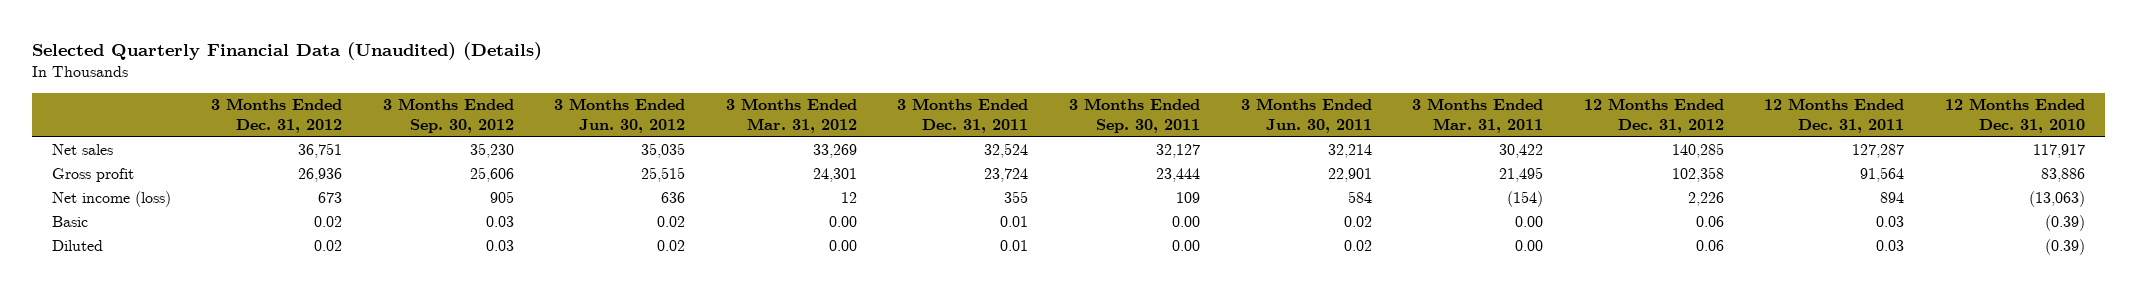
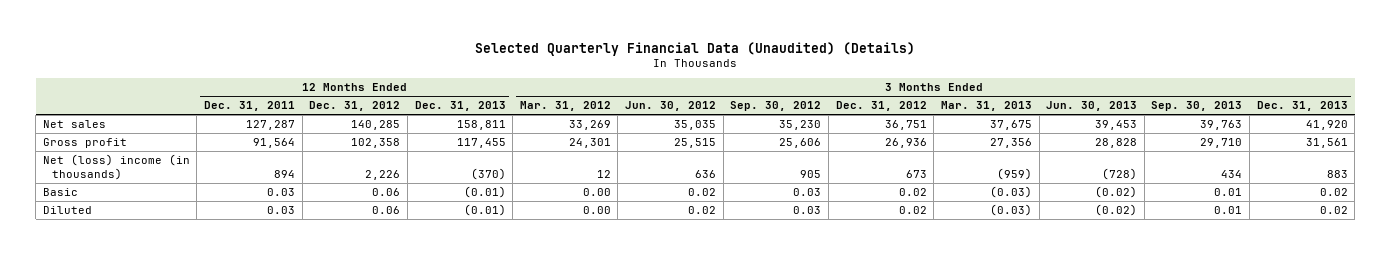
[897,98,1029,134] 3 Months Ended Dec. 31, 2011 -> none
[1069,98,1201,134] 3 Months Ended Sep. 30, 2011 -> none
[1240,98,1372,134] 3 Months Ended Jun. 30, 2011 -> none
[1412,98,1544,134] 3 Months Ended Mar. 31, 2011 -> none
[1944,98,2085,134] 12 Months Ended Dec. 31, 2010 -> none
none -> [414,101,506,112] Dec. 31, 2013
none -> [940,101,1032,112] Mar. 31, 2013
none -> [1046,101,1138,112] Jun. 30, 2013
none -> [1151,101,1243,112] Sep. 30, 2013
none -> [1256,101,1348,112] Dec. 31, 2013
[51,191,171,208] Net income (loss) -> [42,153,190,180] Net (loss) income (in thousands)

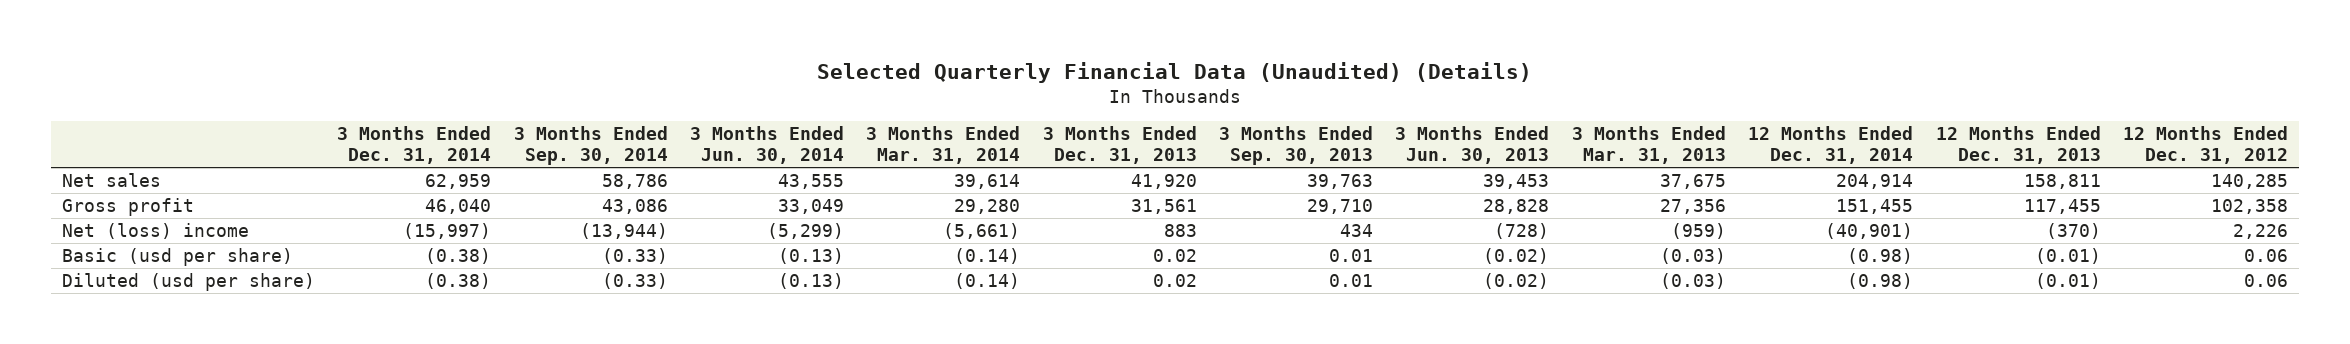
[204,101,296,112] Dec. 31, 2011 -> none
[519,101,611,112] Mar. 31, 2012 -> none
[625,101,717,112] Jun. 30, 2012 -> none
[730,101,822,112] Sep. 30, 2012 -> none
[835,101,927,112] Dec. 31, 2012 -> none
none -> [337,126,492,164] 3 Months Ended Dec. 31, 2014
none -> [513,126,668,165] 3 Months Ended Sep. 30, 2014
none -> [690,126,845,164] 3 Months Ended Jun. 30, 2014
none -> [866,126,1021,164] 3 Months Ended Mar. 31, 2014
none -> [1748,126,1914,164] 12 Months Ended Dec. 31, 2014
[42,153,190,180] Net (loss) income (in thousands) -> [62,223,250,240] Net (loss) income
[42,187,78,196] Basic -> [62,248,294,267] Basic (usd per share)
[42,205,92,214] Diluted -> [62,273,316,292] Diluted (usd per share)

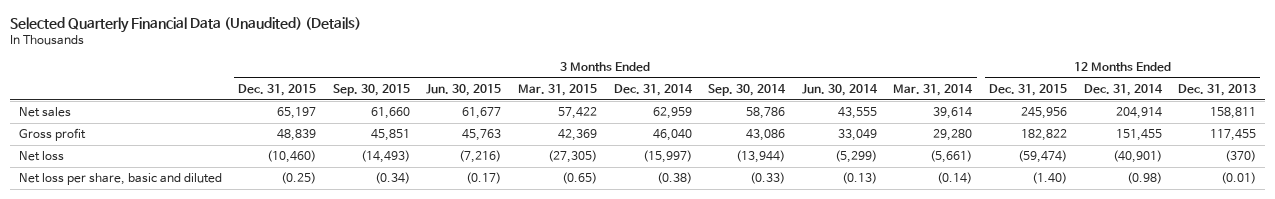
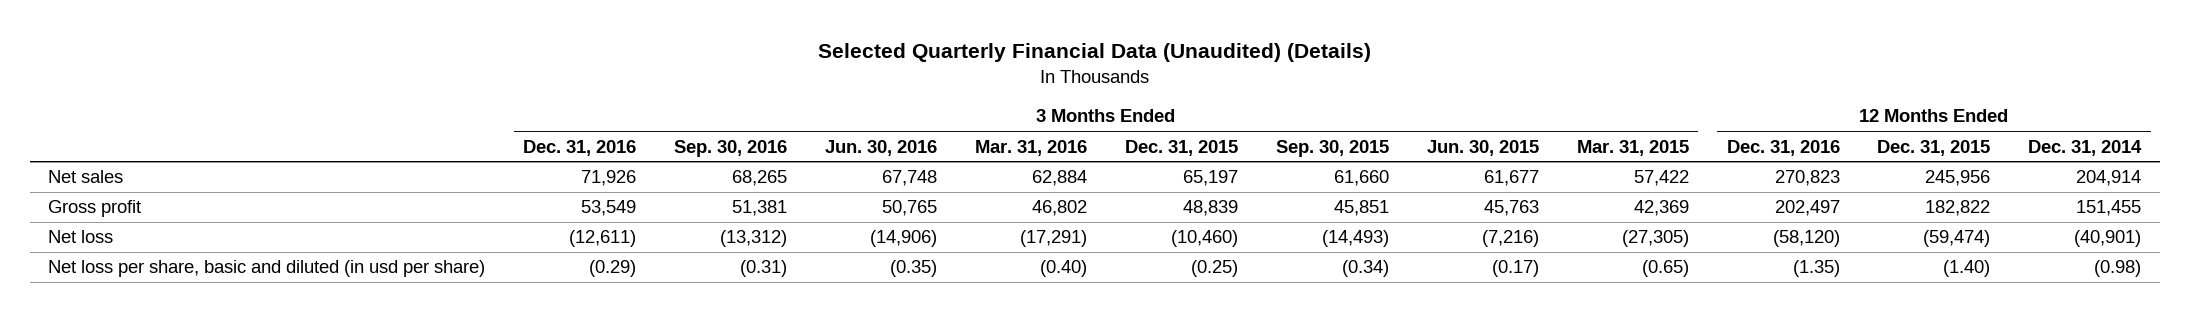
[613,83,693,96] Dec. 31, 2014 -> none
[708,83,787,96] Sep. 30, 2014 -> none
[801,83,878,96] Jun. 30, 2014 -> none
[893,83,974,96] Mar. 31, 2014 -> none
[1178,83,1257,96] Dec. 31, 2013 -> none
none -> [523,139,637,156] Dec. 31, 2016
none -> [674,139,788,157] Sep. 30, 2016
none -> [825,139,938,156] Jun. 30, 2016
none -> [975,139,1088,156] Mar. 31, 2016
none -> [1726,139,1840,156] Dec. 31, 2016
[18,173,222,186] Net loss per share, basic and diluted -> [48,260,486,278] Net loss per share, basic and diluted (in usd per share)

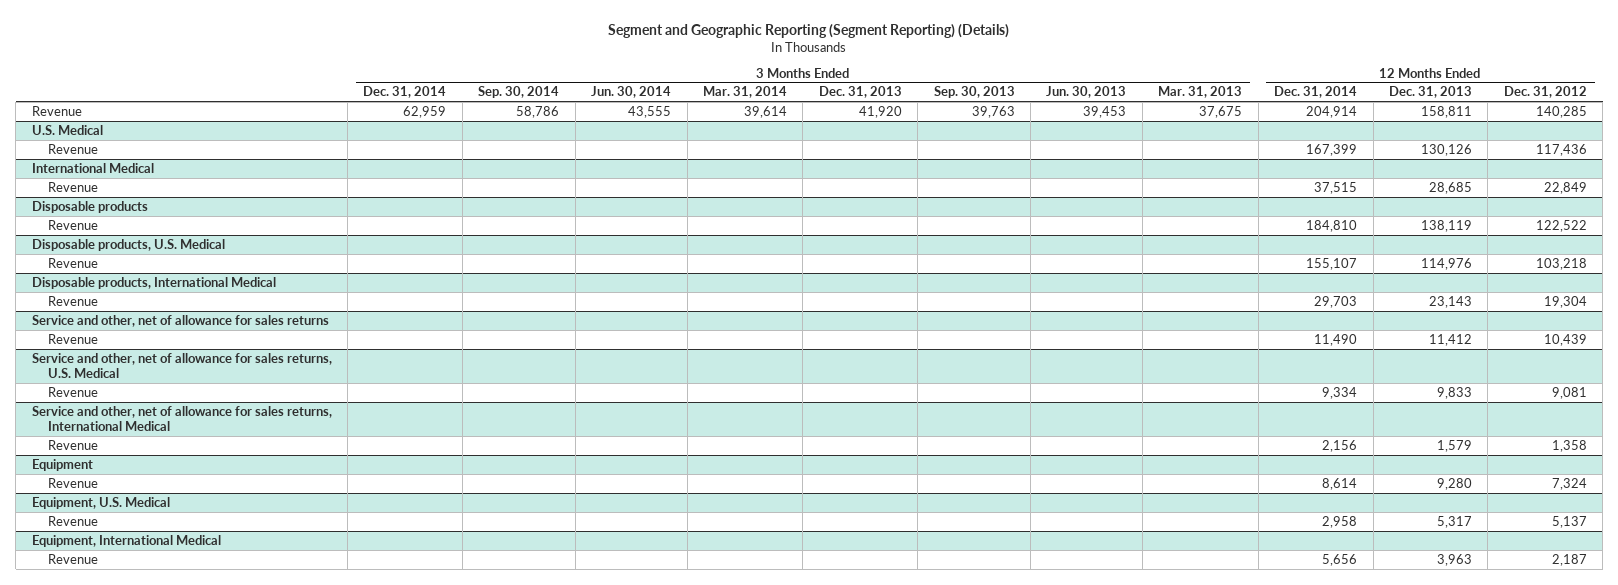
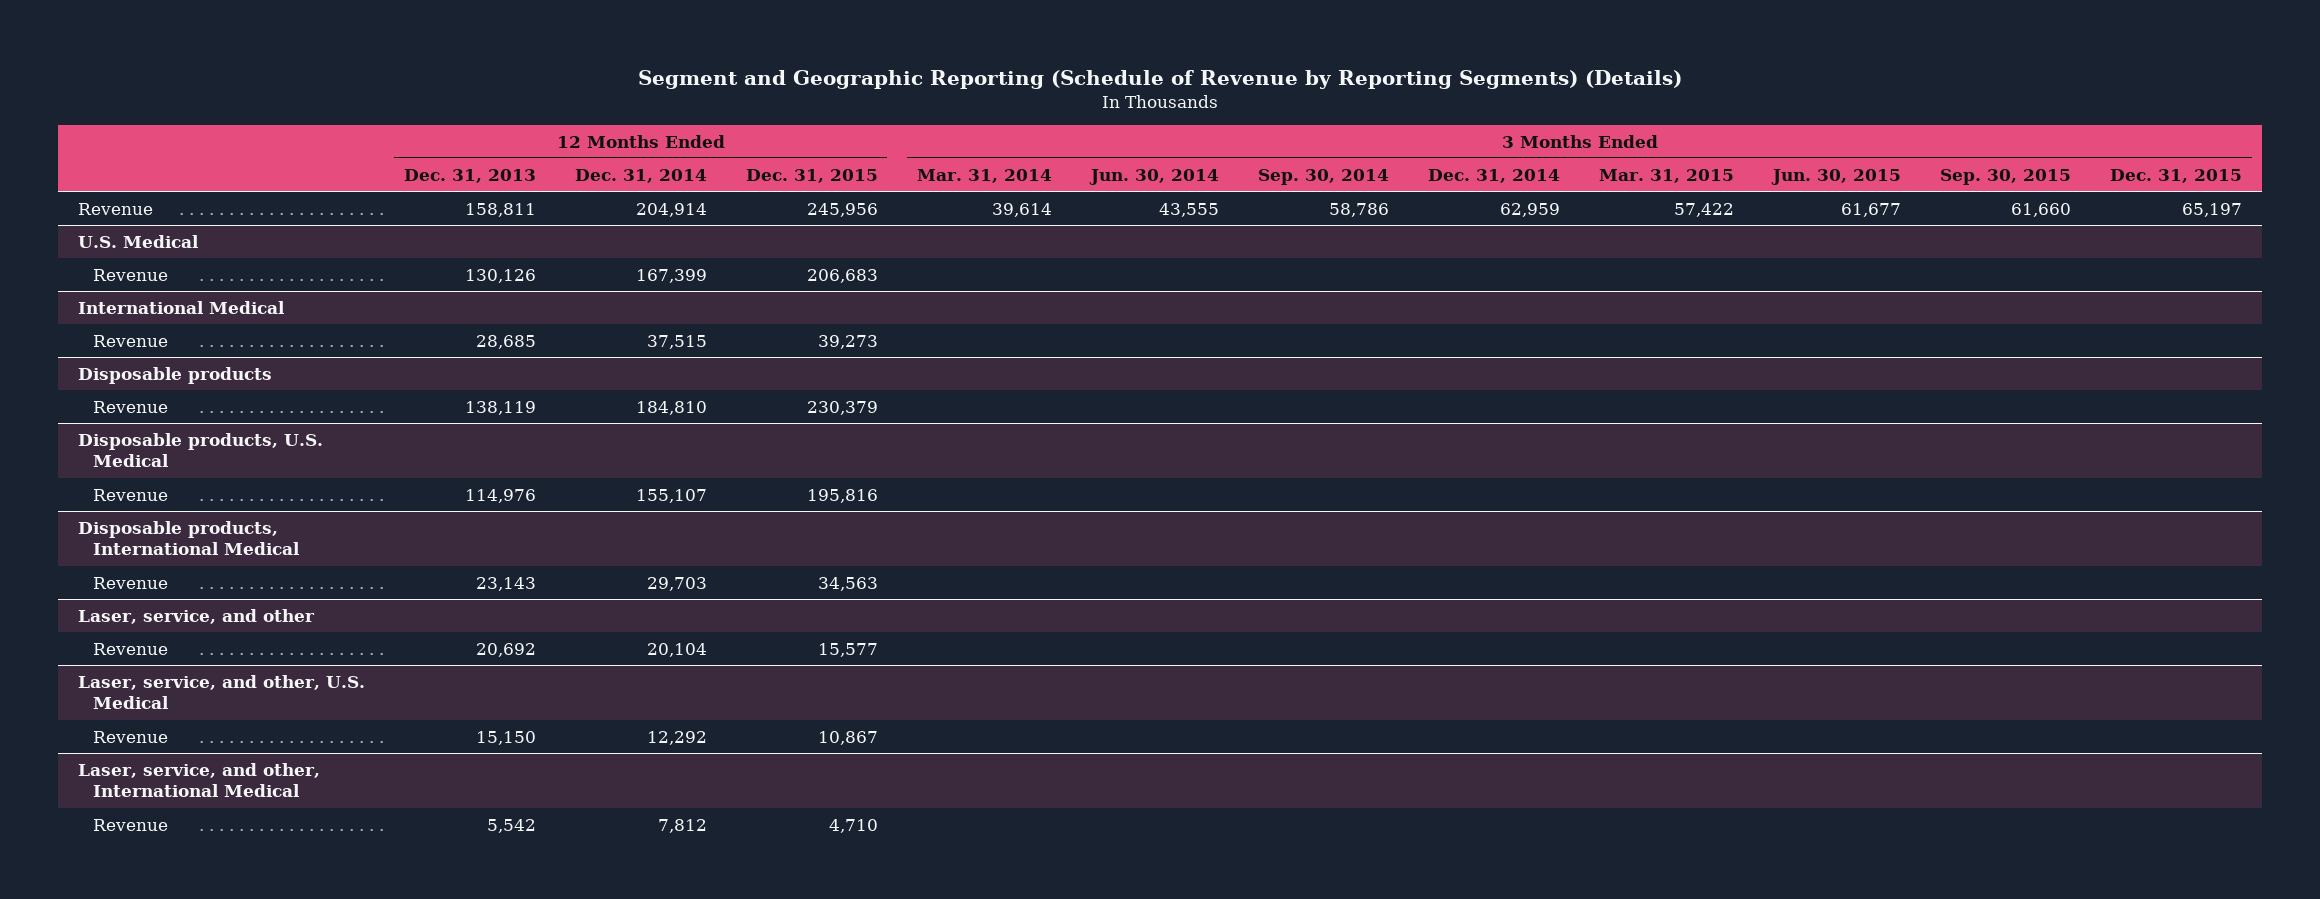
[608,23,1010,38] Segment and Geographic Reporting (Segment Reporting) (Details) -> [637,69,1682,89] Segment and Geographic Reporting (Schedule of Revenue by Reporting Segments) (Details)
[818,86,902,99] Dec. 31, 2013 -> none
[933,86,1015,99] Sep. 30, 2013 -> none
[1046,86,1127,99] Jun. 30, 2013 -> none
[1158,86,1243,99] Mar. 31, 2013 -> none
[1503,86,1587,99] Dec. 31, 2012 -> none
none -> [745,168,878,183] Dec. 31, 2015
none -> [1599,168,1735,183] Mar. 31, 2015
none -> [1771,168,1902,185] Jun. 30, 2015
none -> [1940,168,2072,185] Sep. 30, 2015
none -> [2110,168,2243,183] Dec. 31, 2015
[31,352,332,379] Service and other, net of allowance for sales returns, U.S. Medical -> none
[31,405,332,432] Service and other, net of allowance for sales returns, International Medical -> none
[31,458,93,471] Equipment -> none
[47,477,98,488] Revenue -> none
[31,496,170,509] Equipment, U.S. Medical -> none
[47,515,98,526] Revenue -> none
[31,534,221,547] Equipment, International Medical -> none
[47,553,98,564] Revenue -> none
[31,314,329,327] Service and other, net of allowance for sales returns -> [77,608,315,624] Laser, service, and other
[1314,333,1358,346] 11,490 -> [646,642,707,657] 20,104
[1428,333,1472,346] 11,412 -> [475,642,536,657] 20,692
none -> [77,674,365,710] Laser, service, and other, U.S. Medical
[1322,386,1358,399] 9,334 -> [646,730,707,745] 12,292
[1436,386,1472,399] 9,833 -> [475,730,536,745] 15,150
none -> [77,762,320,798] Laser, service, and other, International Medical
[1322,439,1358,452] 2,156 -> [657,818,707,833] 7,812
[1436,439,1472,452] 1,579 -> [486,818,536,833] 5,542

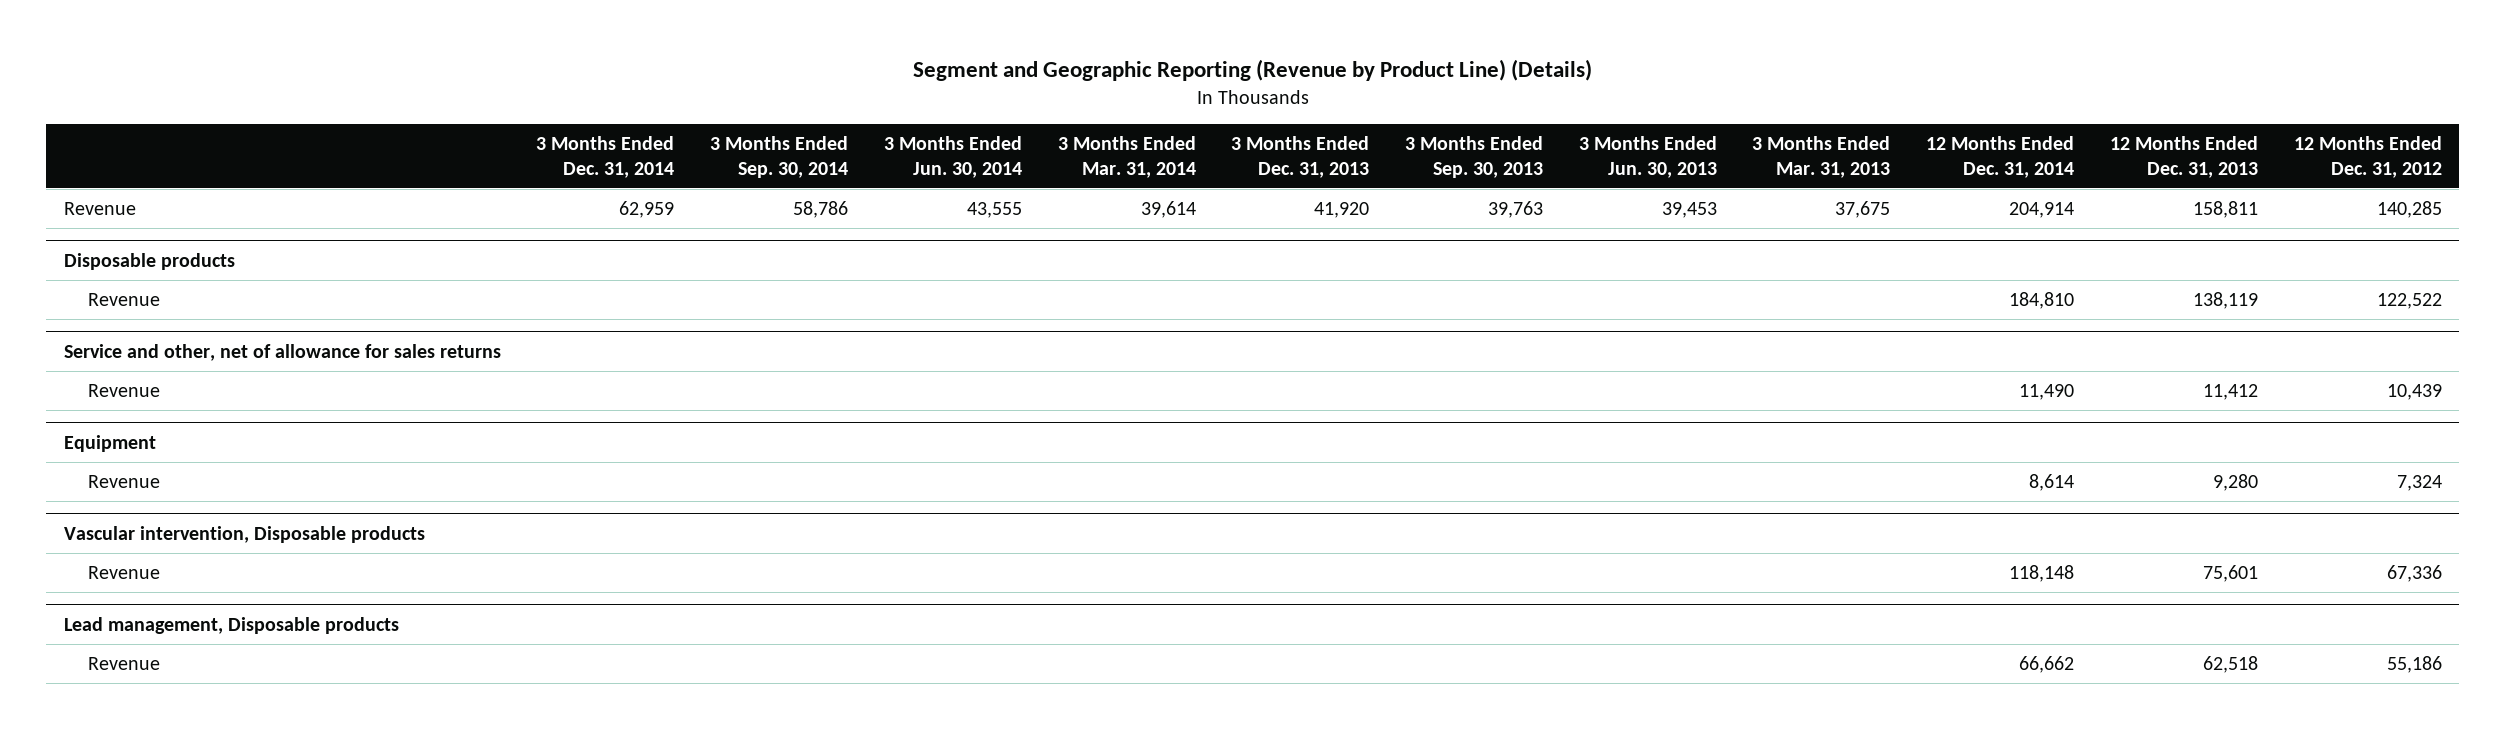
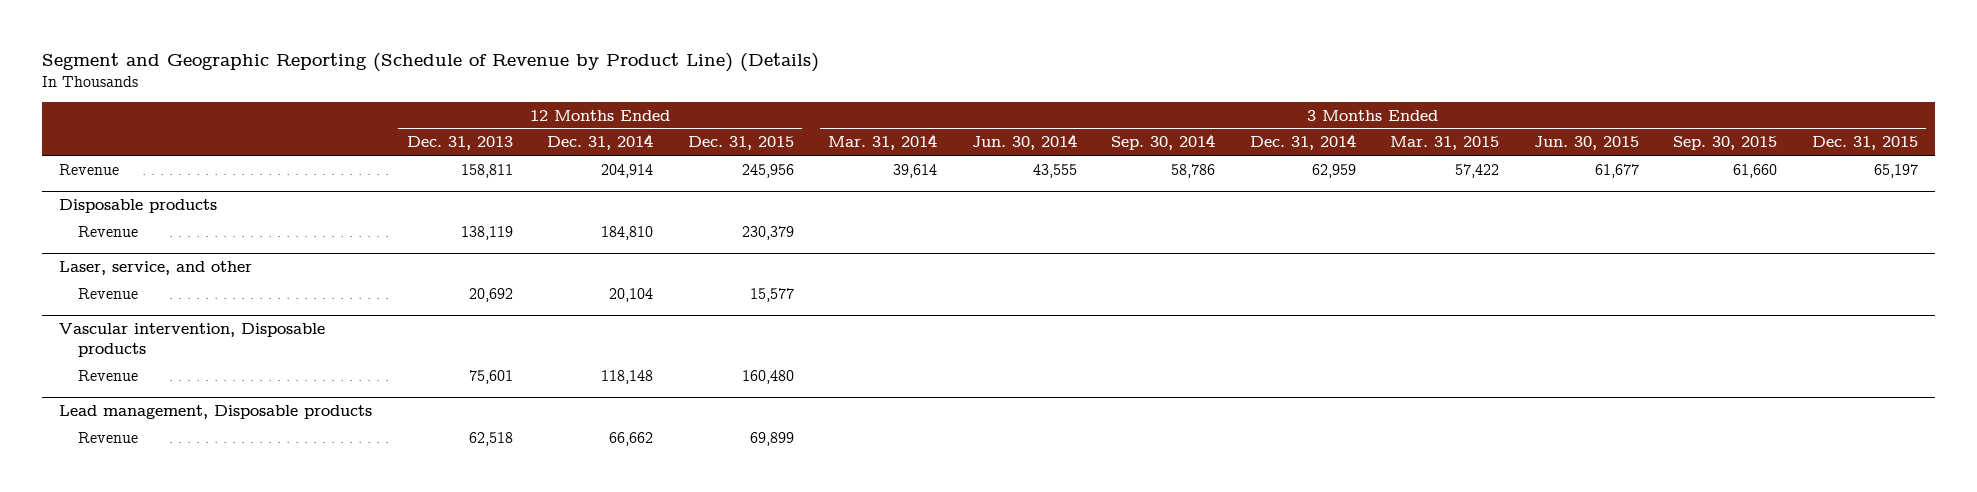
[912,58,1592,81] Segment and Geographic Reporting (Revenue by Product Line) (Details) -> [42,53,820,73] Segment and Geographic Reporting (Schedule of Revenue by Product Line) (Details)
[1231,135,1370,178] 3 Months Ended Dec. 31, 2013 -> none
[1404,135,1543,178] 3 Months Ended Sep. 30, 2013 -> none
[1578,135,1717,178] 3 Months Ended Jun. 30, 2013 -> none
[1752,135,1891,178] 3 Months Ended Mar. 31, 2013 -> none
[2293,135,2442,178] 12 Months Ended Dec. 31, 2012 -> none
none -> [687,136,794,151] Dec. 31, 2015
none -> [1390,136,1500,151] Mar. 31, 2015
none -> [1533,136,1639,151] Jun. 30, 2015
none -> [1673,136,1778,151] Sep. 30, 2015
none -> [1811,136,1918,151] Dec. 31, 2015
[63,434,156,452] Equipment -> none
[87,474,160,488] Revenue -> none
[63,343,501,361] Service and other, net of allowance for sales returns -> [59,261,253,276] Laser, service, and other
[2019,383,2075,400] 11,490 -> [609,287,654,302] 20,104
[2202,383,2258,400] 11,412 -> [468,287,513,302] 20,692

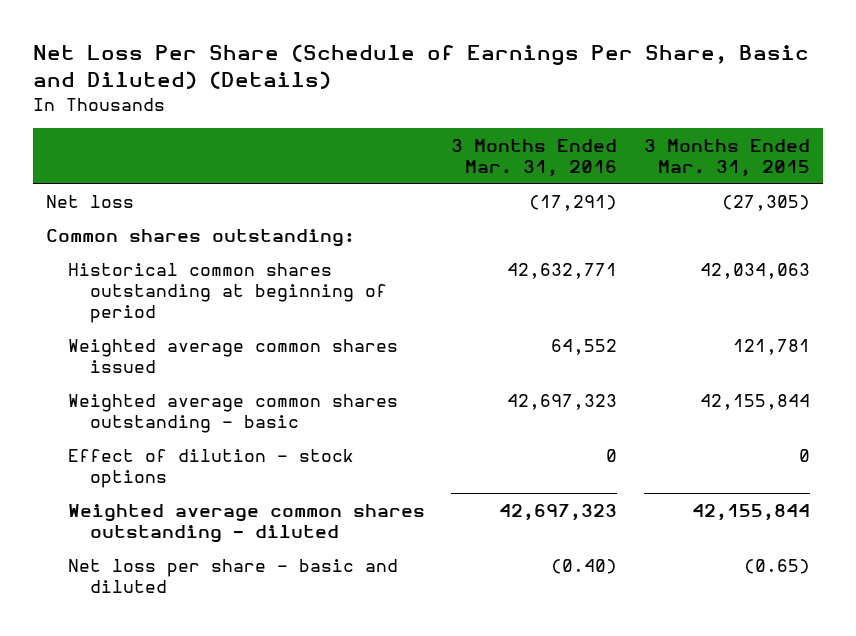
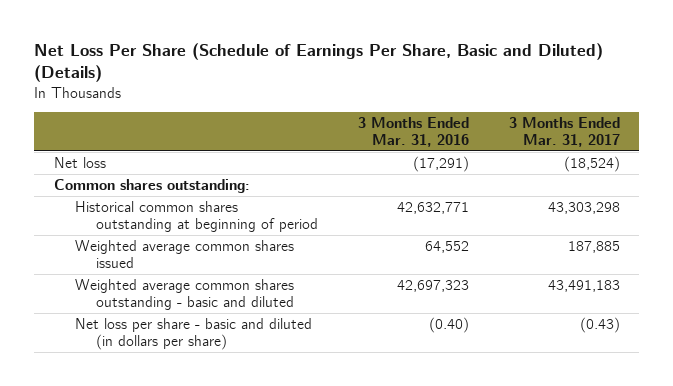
[643,138,810,177] 3 Months Ended Mar. 31, 2015 -> none
none -> [508,117,620,147] 3 Months Ended Mar. 31, 2017
[68,448,355,488] Effect of dilution - stock options -> none
[68,503,426,543] Weighted average common shares outstanding - diluted -> none
[68,393,399,433] Weighted average common shares outstanding - basic -> [75,279,295,310] Weighted average common shares outstanding - basic and diluted
[68,558,399,593] Net loss per share - basic and diluted -> [75,318,313,350] Net loss per share - basic and diluted (in dollars per share)

